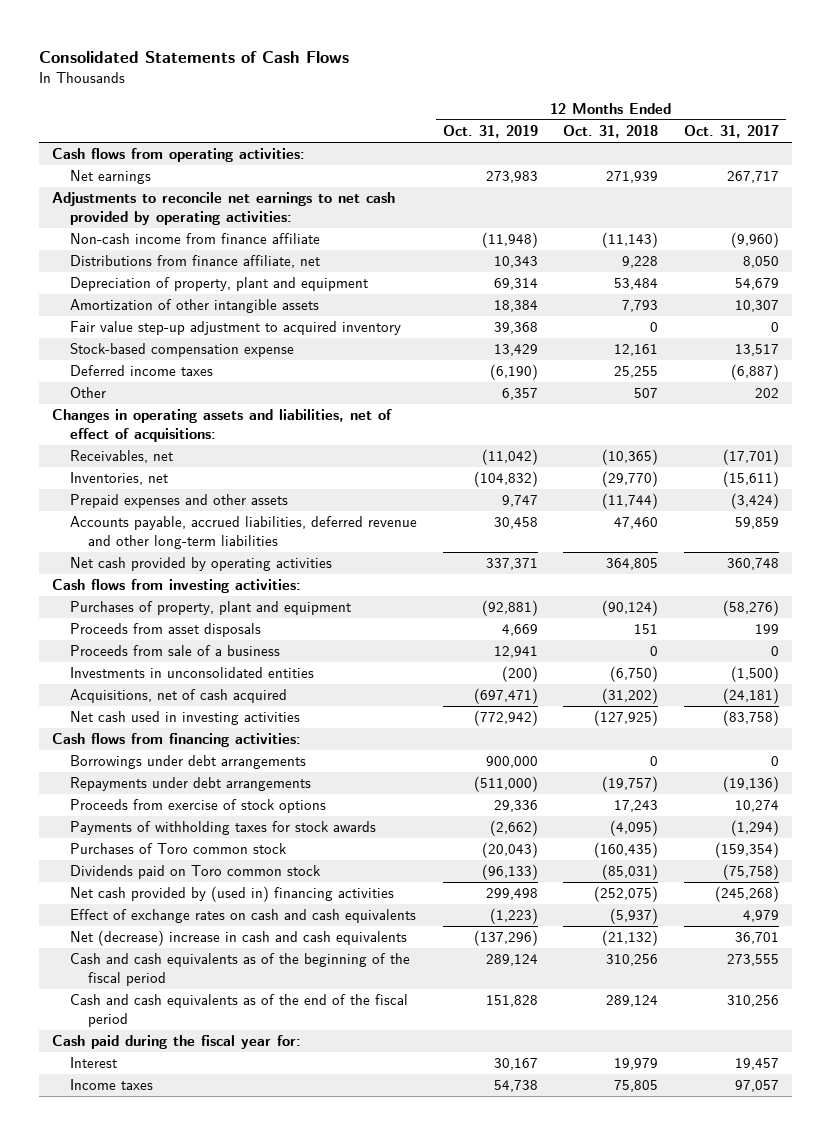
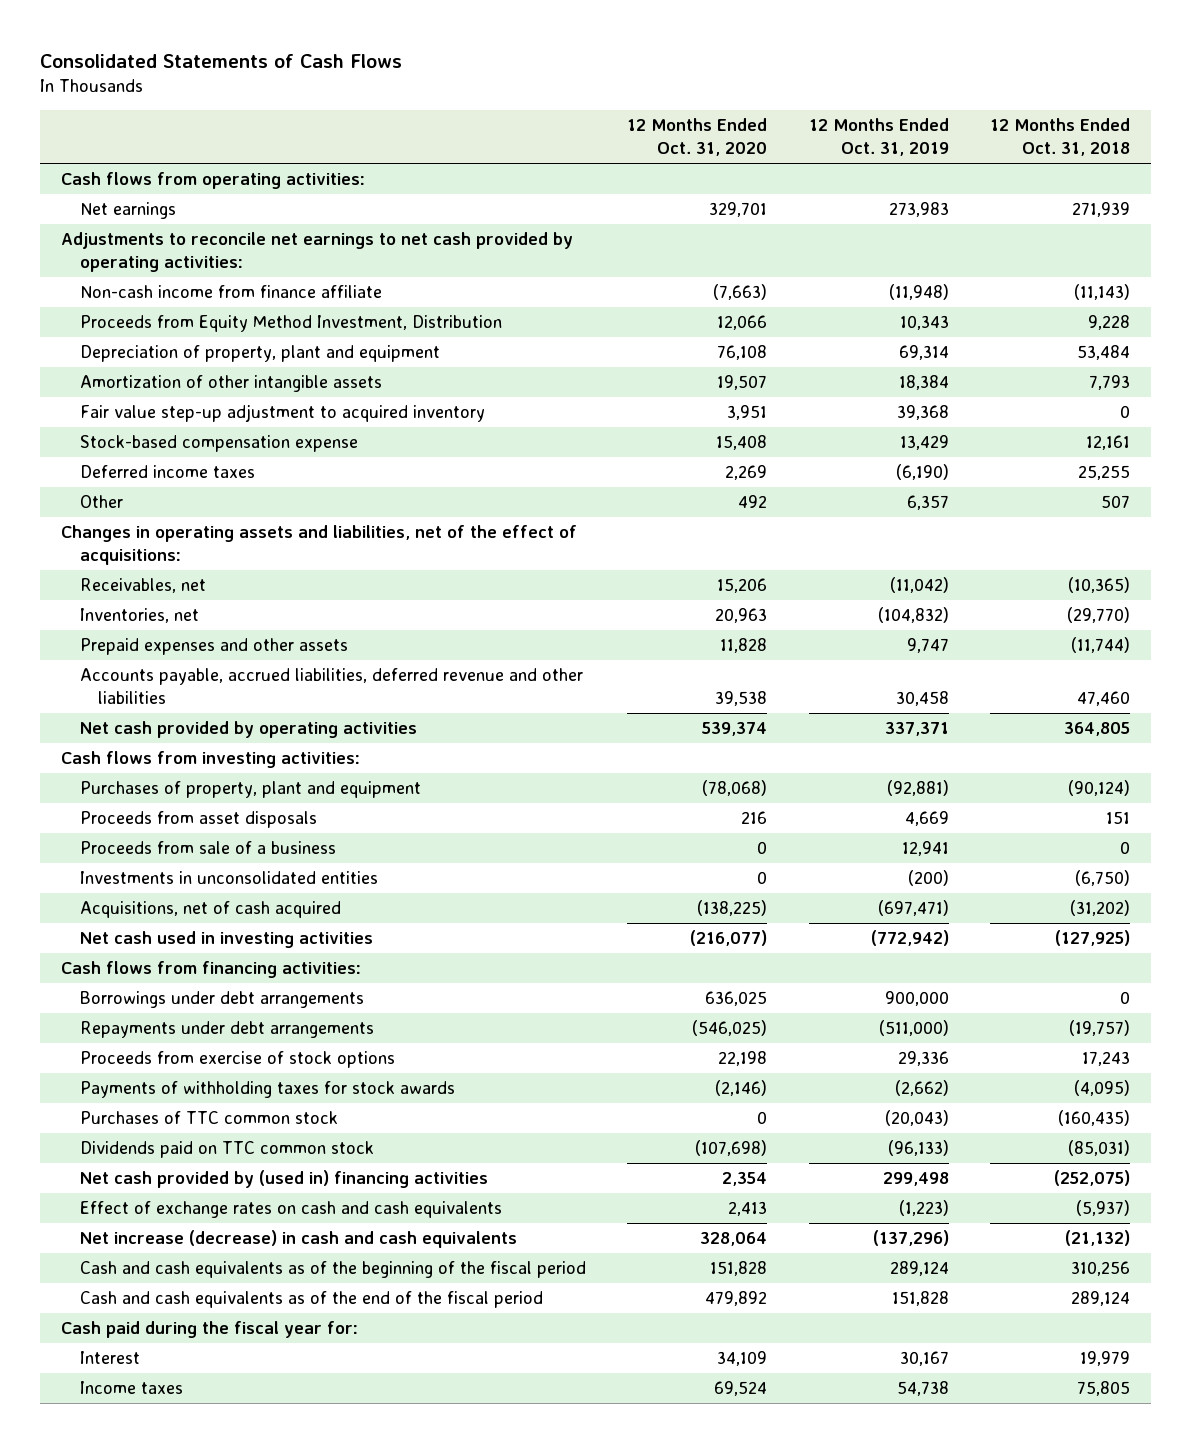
[684,125,780,139] Oct. 31, 2017 -> none
none -> [627,118,768,157] 12 Months Ended Oct. 31, 2020
[70,255,321,269] Distributions from finance affiliate, net -> [79,315,502,333] Proceeds from Equity Method Investment, Distribution
[52,409,393,442] Changes in operating assets and liabilities, net of effect of acquisitions: -> [60,525,577,566] Changes in operating assets and liabilities, net of the effect of acquisitions:
[70,516,418,549] Accounts payable, accrued liabilities, deferred revenue and other long-term liabilities -> [79,668,583,705] Accounts payable, accrued liabilities, deferred revenue and other liabilities
[70,843,288,855] Purchases of Toro common stock -> [79,1111,338,1125] Purchases of TTC common stock
[70,865,322,880] Dividends paid on Toro common stock -> [79,1141,374,1159] Dividends paid on TTC common stock
[70,930,408,947] Net (decrease) increase in cash and cash equivalents -> [79,1230,517,1249] Net increase (decrease) in cash and cash equivalents

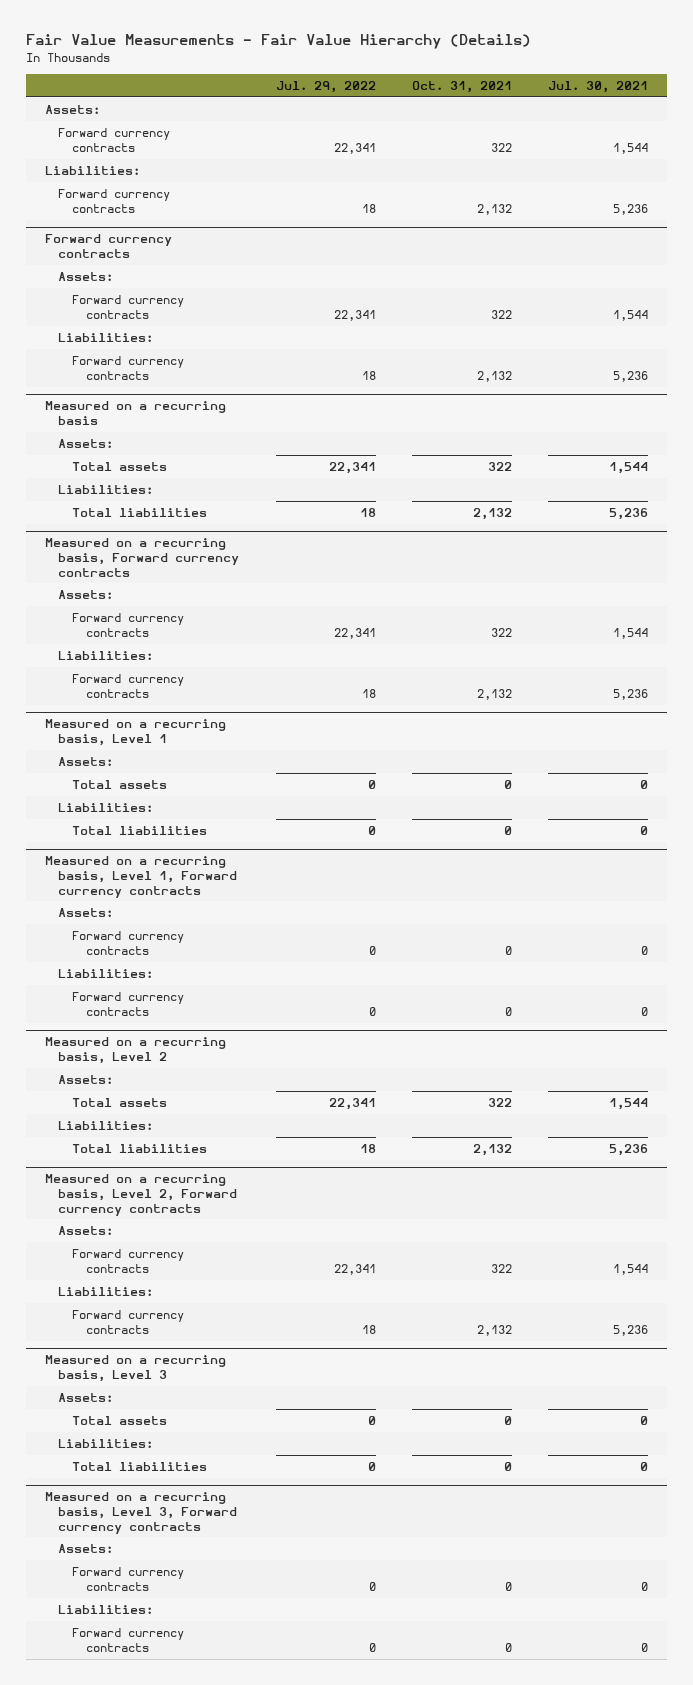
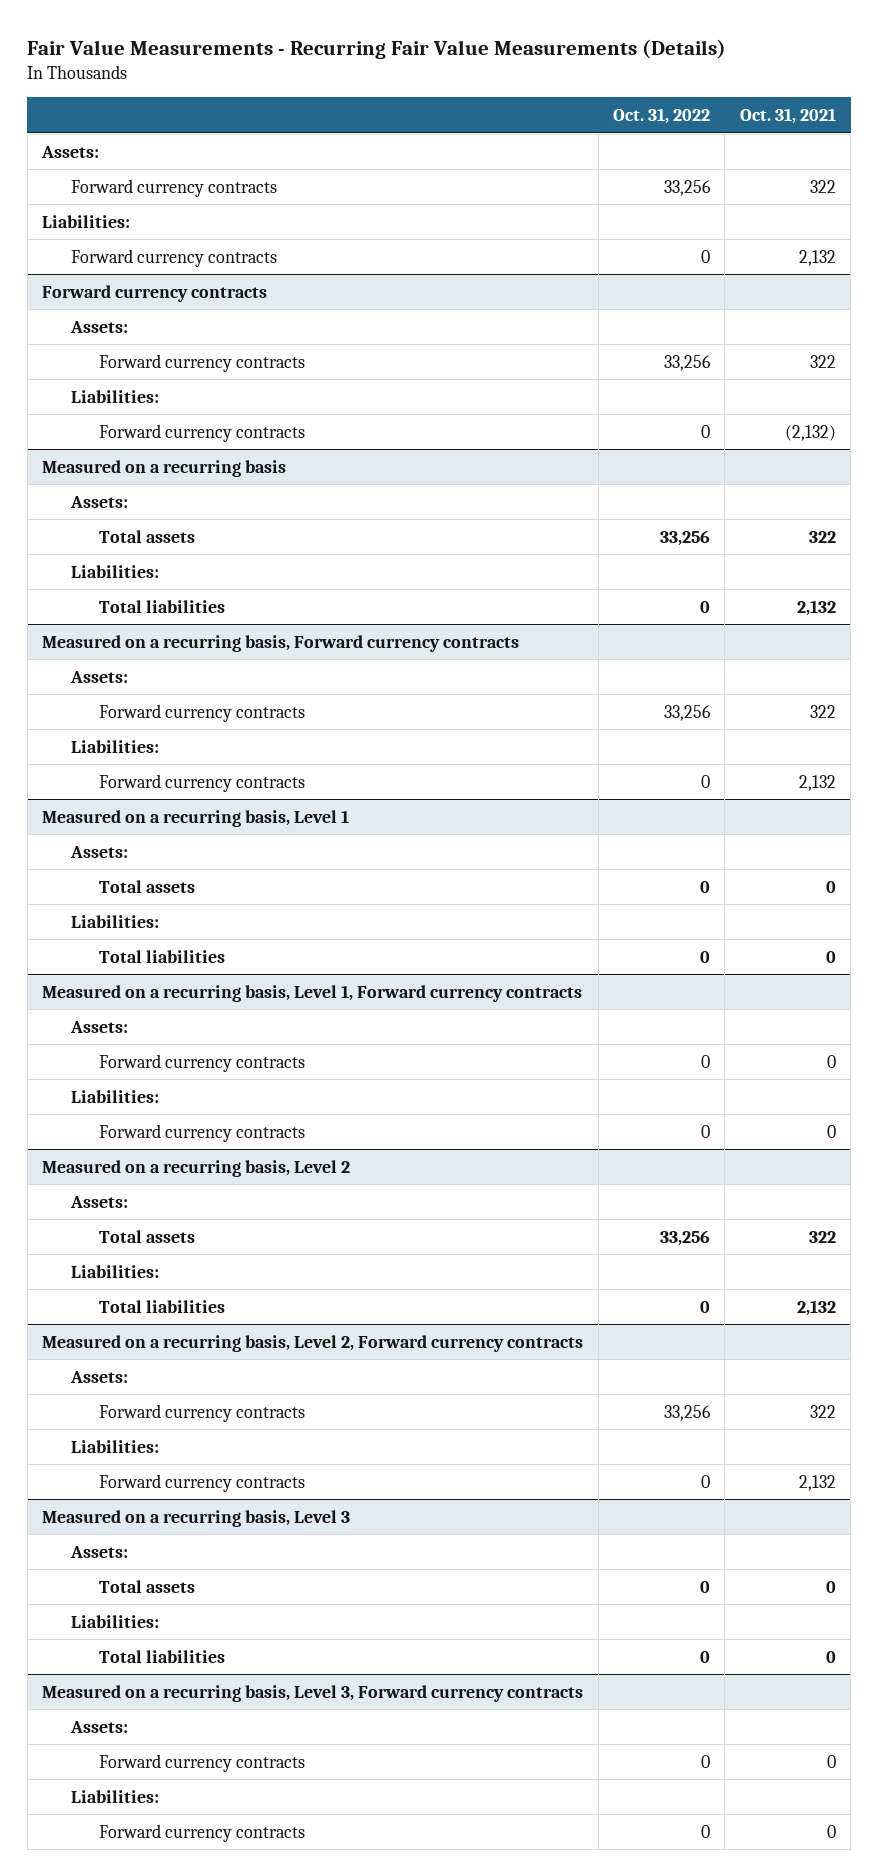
[26,34,532,50] Fair Value Measurements - Fair Value Hierarchy (Details) -> [27,39,727,60] Fair Value Measurements - Recurring Fair Value Measurements (Details)
[275,81,376,94] Jul. 29, 2022 -> none
[548,81,649,94] Jul. 30, 2021 -> none
none -> [613,108,711,125] Oct. 31, 2022
[476,370,512,382] 2,132 -> [784,424,836,441] (2,132)

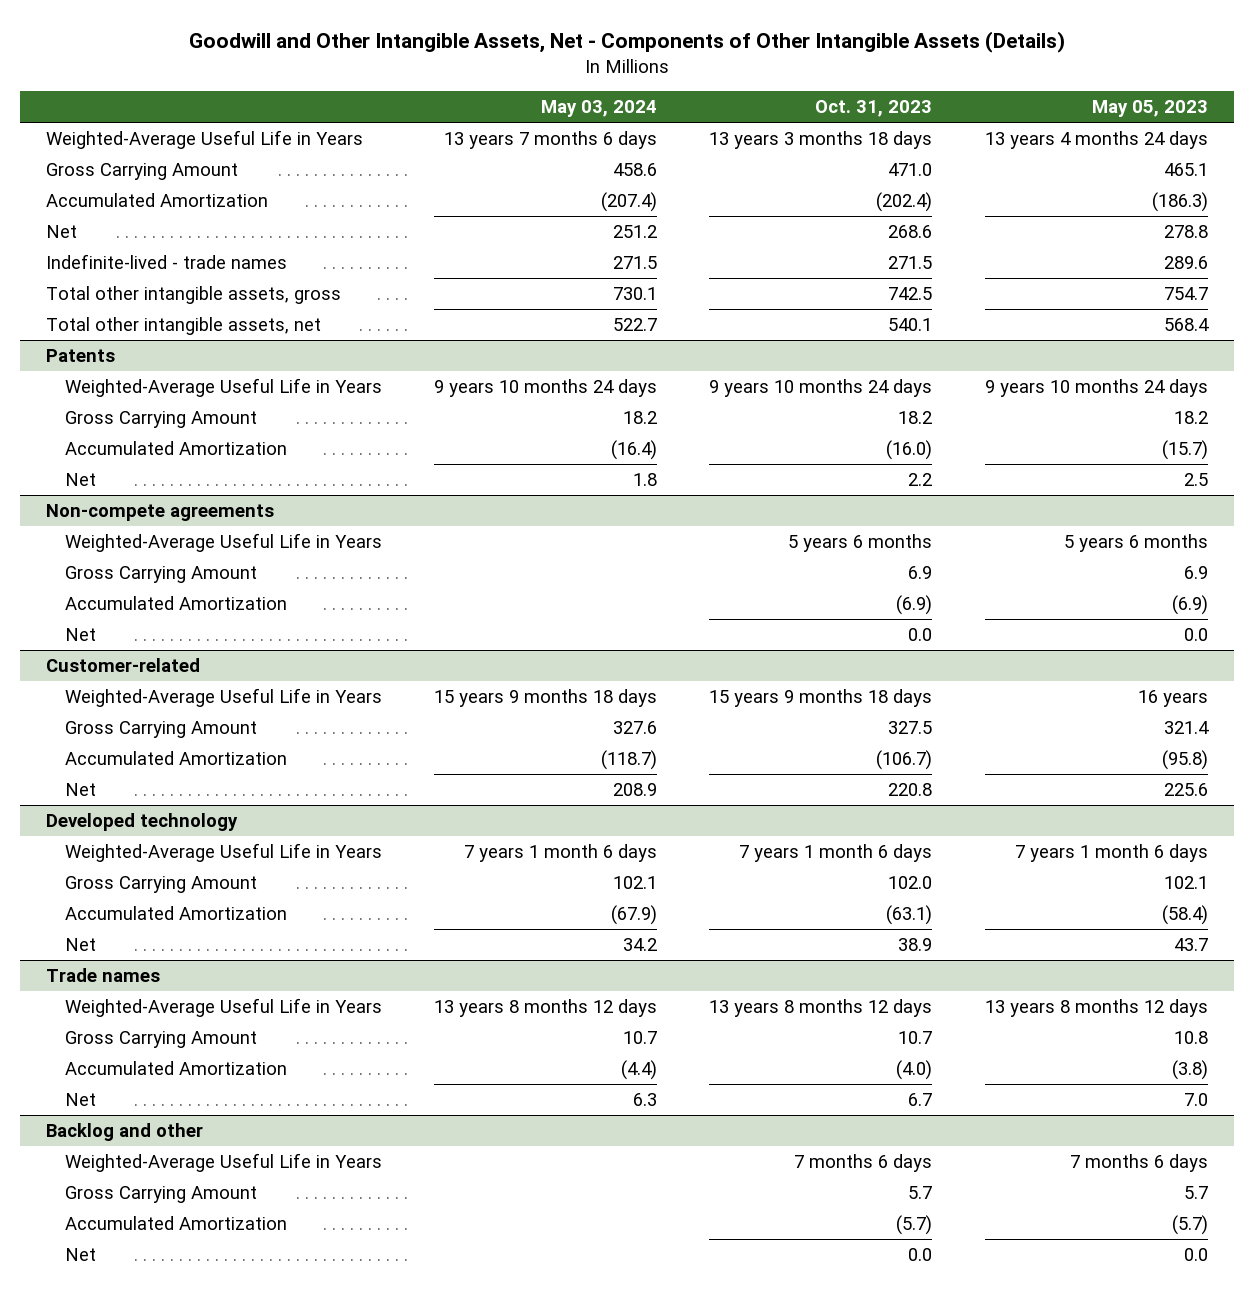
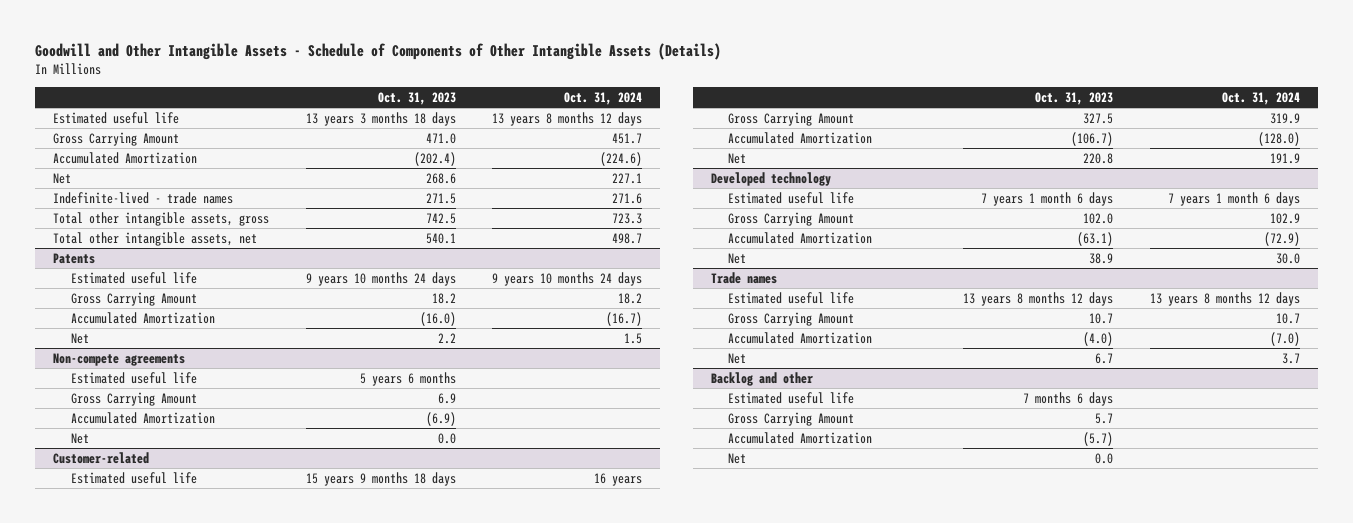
[188,31,1065,54] Goodwill and Other Intangible Assets, Net - Components of Other Intangible Assets (Details) -> [35,42,722,60] Goodwill and Other Intangible Assets - Schedule of Components of Other Intangible Assets (Details)
[541,100,658,118] May 03, 2024 -> none
[1091,100,1208,118] May 05, 2023 -> none
none -> [563,91,642,105] Oct. 31, 2024
[46,129,364,149] Weighted-Average Useful Life in Years -> [53,111,180,124] Estimated useful life
[65,377,383,397] Weighted-Average Useful Life in Years -> [70,271,197,284] Estimated useful life
[65,532,383,552] Weighted-Average Useful Life in Years -> [70,371,197,384] Estimated useful life
[65,687,383,707] Weighted-Average Useful Life in Years -> [70,471,197,484] Estimated useful life
[65,842,383,862] Weighted-Average Useful Life in Years -> [728,191,855,204] Estimated useful life
[65,997,383,1017] Weighted-Average Useful Life in Years -> [728,291,855,304] Estimated useful life
[65,1152,383,1172] Weighted-Average Useful Life in Years -> [728,391,855,404] Estimated useful life

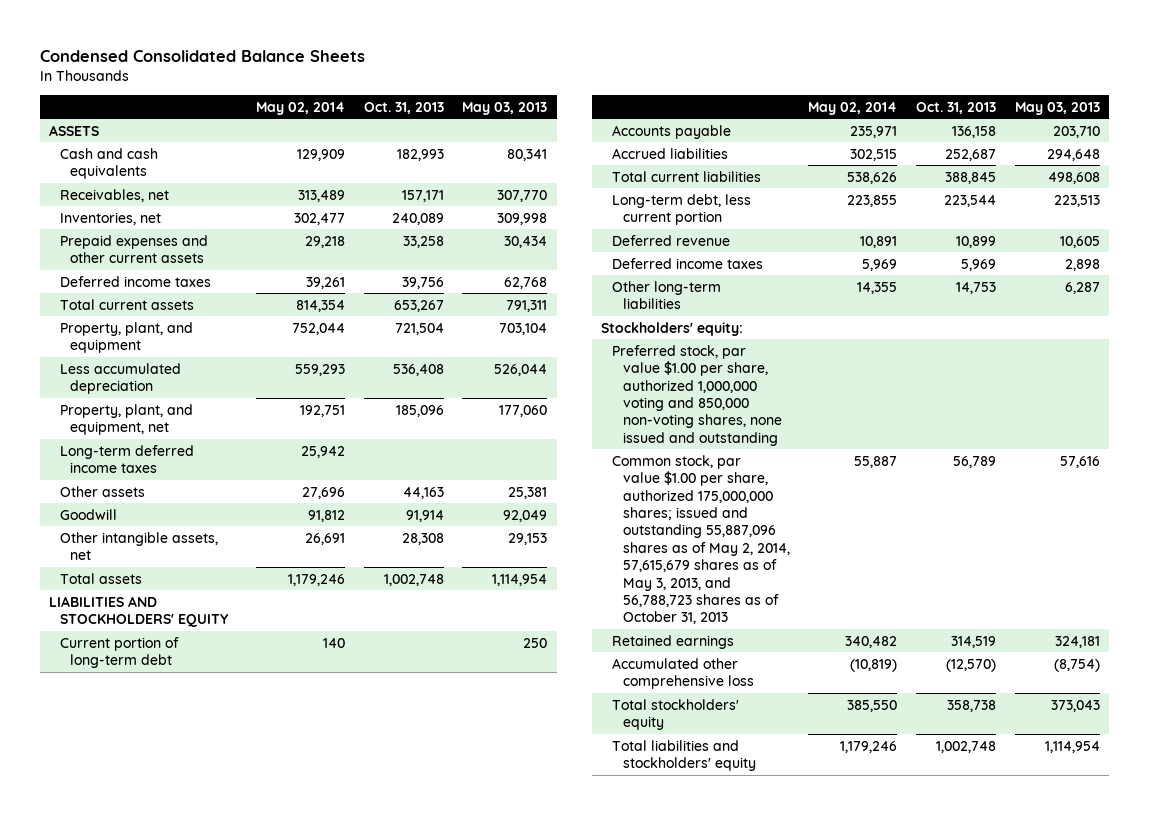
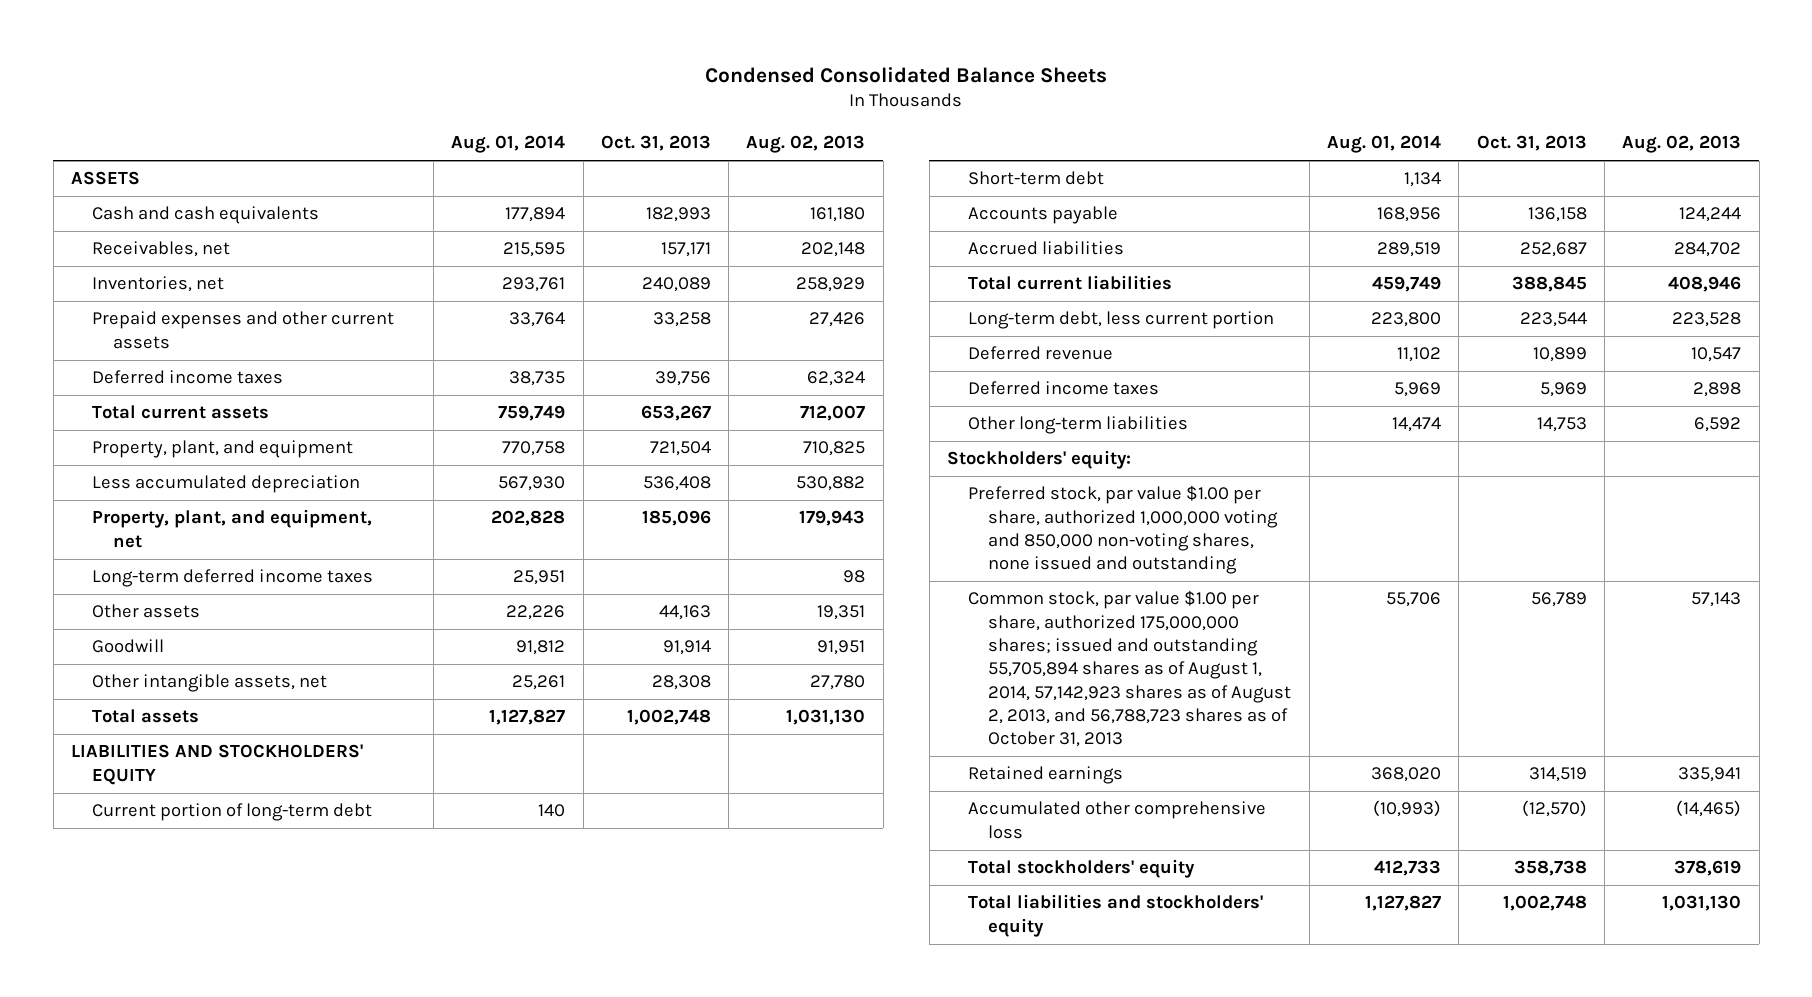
[255,101,345,115] May 02, 2014 -> none
[462,101,548,115] May 03, 2013 -> none
none -> [451,135,566,154] Aug. 01, 2014
none -> [746,135,866,154] Aug. 02, 2013
none -> [967,171,1104,186] Short-term debt
[612,454,790,625] Common stock, par value $1.00 per share, authorized 175,000,000 shares; issued and outstanding 55,887,096 shares as of May 2, 2014, 57,615,679 shares as of May 3, 2013, and 56,788,723 shares as of October 31, 2013 -> [967,590,1292,748] Common stock, par value $1.00 per share, authorized 175,000,000 shares; issued and outstanding 55,705,894 shares as of August 1, 2014, 57,142,923 shares as of August 2, 2013, and 56,788,723 shares as of October 31, 2013

